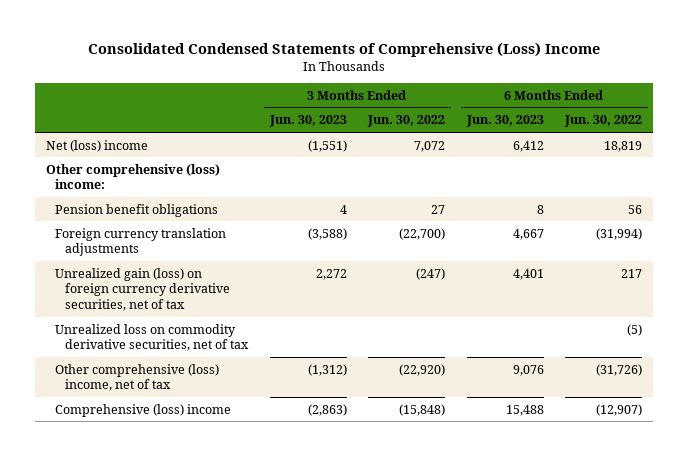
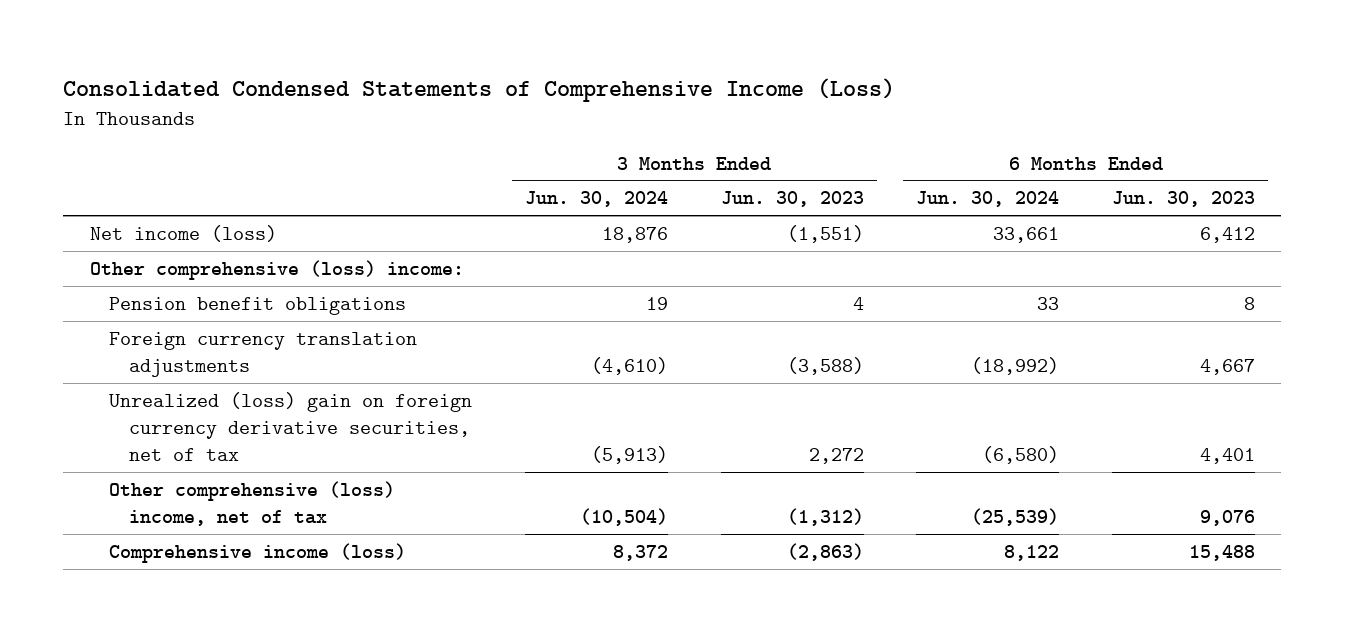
[87,42,600,58] Consolidated Condensed Statements of Comprehensive (Loss) Income -> [63,78,896,103] Consolidated Condensed Statements of Comprehensive Income (Loss)
[367,115,446,128] Jun. 30, 2022 -> none
[564,115,643,128] Jun. 30, 2022 -> none
none -> [525,191,669,208] Jun. 30, 2024
none -> [916,191,1060,208] Jun. 30, 2024
[45,139,148,152] Net (loss) income -> [89,224,277,242] Net income (loss)
[55,323,250,352] Unrealized loss on commodity derivative securities, net of tax -> none
[55,267,231,311] Unrealized gain (loss) on foreign currency derivative securities, net of tax -> [109,391,473,461] Unrealized (loss) gain on foreign currency derivative securities, net of tax
[55,403,232,417] Comprehensive (loss) income -> [109,542,407,563] Comprehensive income (loss)

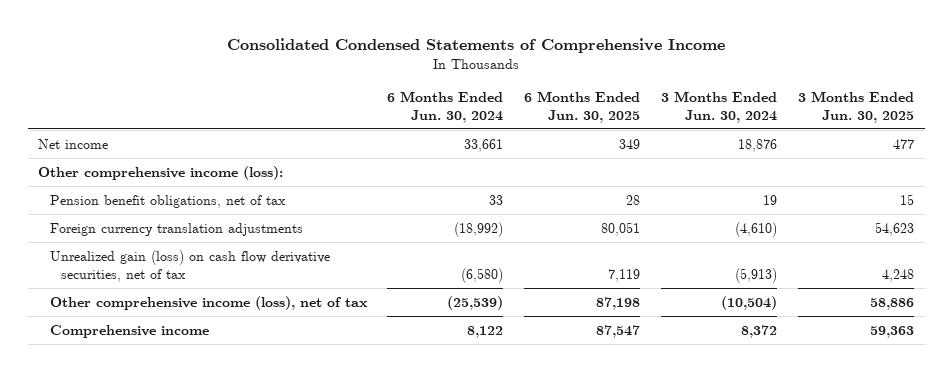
[63,78,896,103] Consolidated Condensed Statements of Comprehensive Income (Loss) -> [227,37,726,53] Consolidated Condensed Statements of Comprehensive Income
[720,191,864,208] Jun. 30, 2023 -> none
[1112,191,1256,208] Jun. 30, 2023 -> none
none -> [524,90,641,123] 6 Months Ended Jun. 30, 2025
none -> [798,90,915,123] 3 Months Ended Jun. 30, 2025
[89,224,277,242] Net income (loss) -> [38,139,109,150] Net income
[89,259,464,280] Other comprehensive (loss) income: -> [38,166,284,181] Other comprehensive income (loss):
[109,296,407,315] Pension benefit obligations -> [49,195,286,209] Pension benefit obligations, net of tax
[109,391,473,461] Unrealized (loss) gain on foreign currency derivative securities, net of tax -> [49,250,330,282] Unrealized gain (loss) on cash flow derivative securities, net of tax
[109,480,396,526] Other comprehensive (loss) income, net of tax -> [49,296,368,311] Other comprehensive income (loss), net of tax
[109,542,407,563] Comprehensive income (loss) -> [49,325,209,339] Comprehensive income

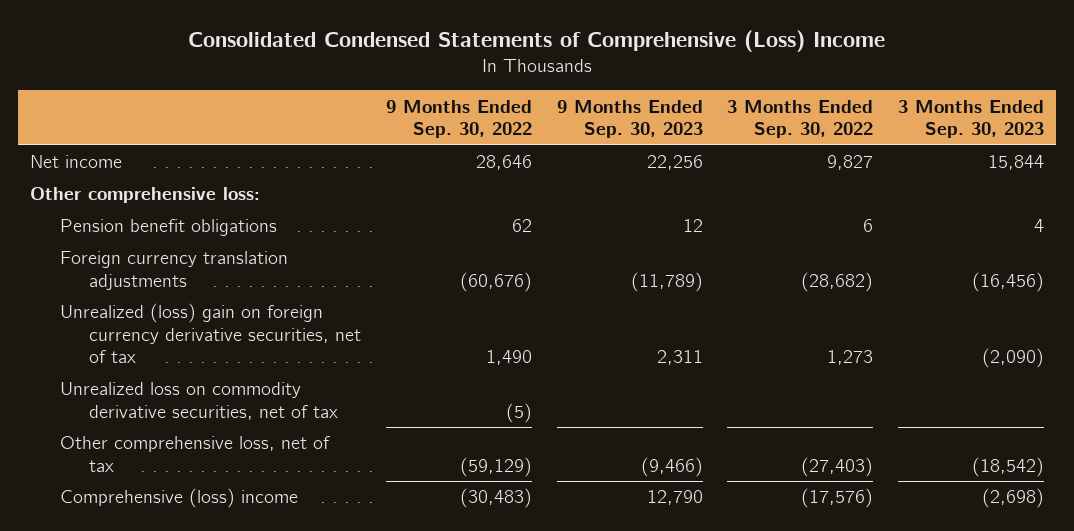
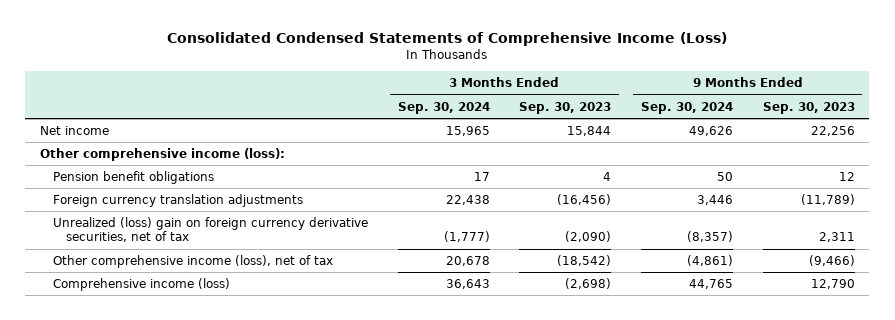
[188,29,886,52] Consolidated Condensed Statements of Comprehensive (Loss) Income -> [167,32,728,47] Consolidated Condensed Statements of Comprehensive Income (Loss)
[385,99,532,139] 9 Months Ended Sep. 30, 2022 -> none
[727,99,874,139] 3 Months Ended Sep. 30, 2022 -> none
none -> [397,101,490,114] Sep. 30, 2024
none -> [640,101,733,114] Sep. 30, 2024
[30,187,261,204] Other comprehensive loss: -> [39,148,285,162] Other comprehensive income (loss):
[59,382,339,420] Unrealized loss on commodity derivative securities, net of tax -> none
[59,436,330,472] Other comprehensive loss, net of tax -> [52,255,333,269] Other comprehensive income (loss), net of tax
[59,488,298,509] Comprehensive (loss) income -> [52,278,230,292] Comprehensive income (loss)

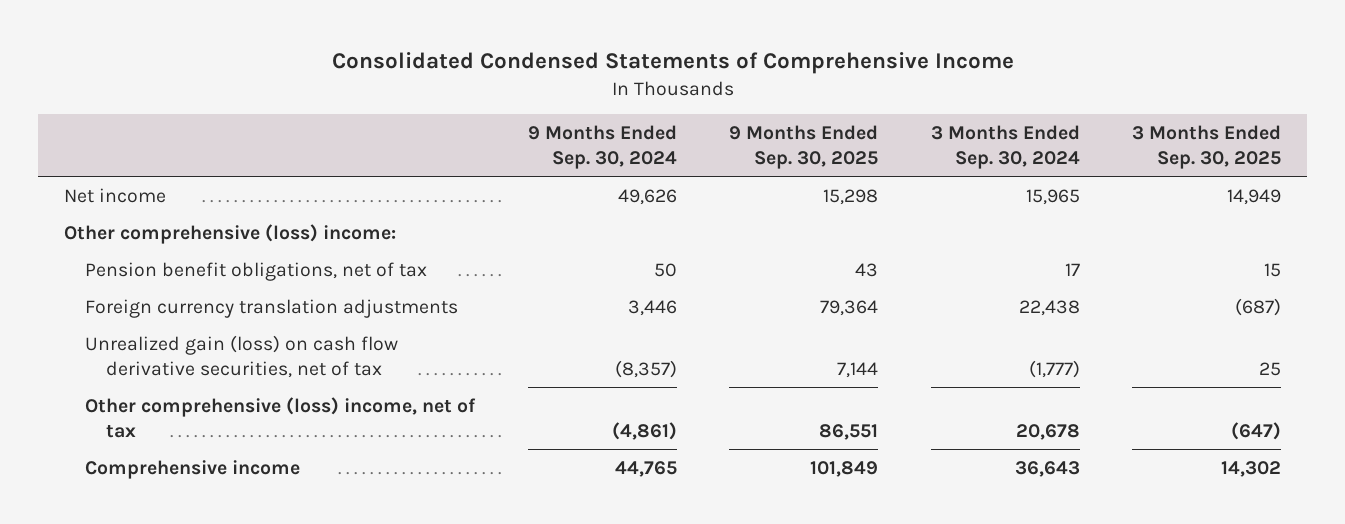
[167,32,728,47] Consolidated Condensed Statements of Comprehensive Income (Loss) -> [331,52,1014,75] Consolidated Condensed Statements of Comprehensive Income
[519,101,612,114] Sep. 30, 2023 -> none
[762,101,855,114] Sep. 30, 2023 -> none
none -> [729,124,879,170] 9 Months Ended Sep. 30, 2025
none -> [1132,124,1282,170] 3 Months Ended Sep. 30, 2025
[39,148,285,162] Other comprehensive income (loss): -> [64,223,397,244] Other comprehensive (loss) income:
[52,171,214,185] Pension benefit obligations -> [85,261,428,281] Pension benefit obligations, net of tax
[52,217,368,243] Unrealized (loss) gain on foreign currency derivative securities, net of tax -> [85,334,399,378] Unrealized gain (loss) on cash flow derivative securities, net of tax
[52,255,333,269] Other comprehensive income (loss), net of tax -> [85,396,477,438] Other comprehensive (loss) income, net of tax
[52,278,230,292] Comprehensive income (loss) -> [85,459,301,479] Comprehensive income

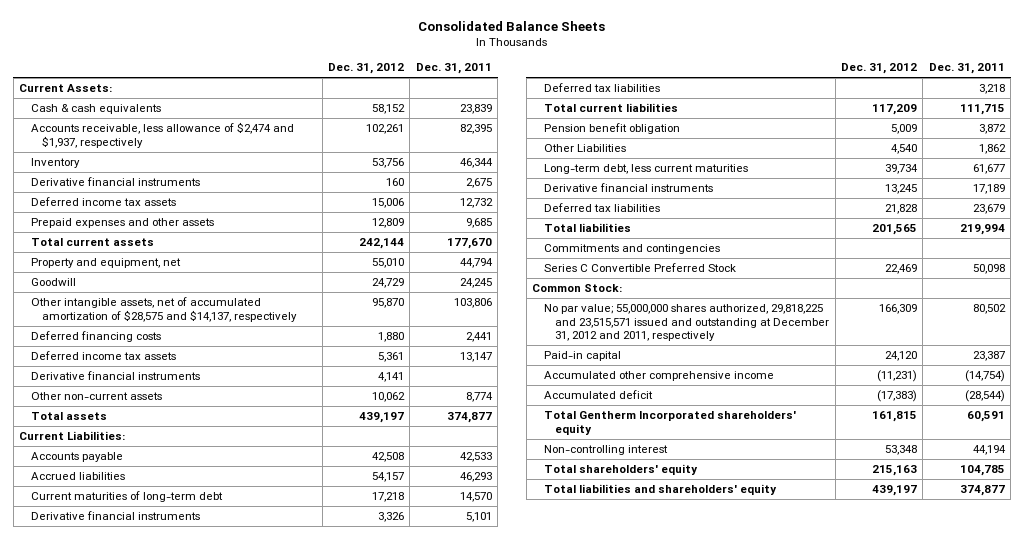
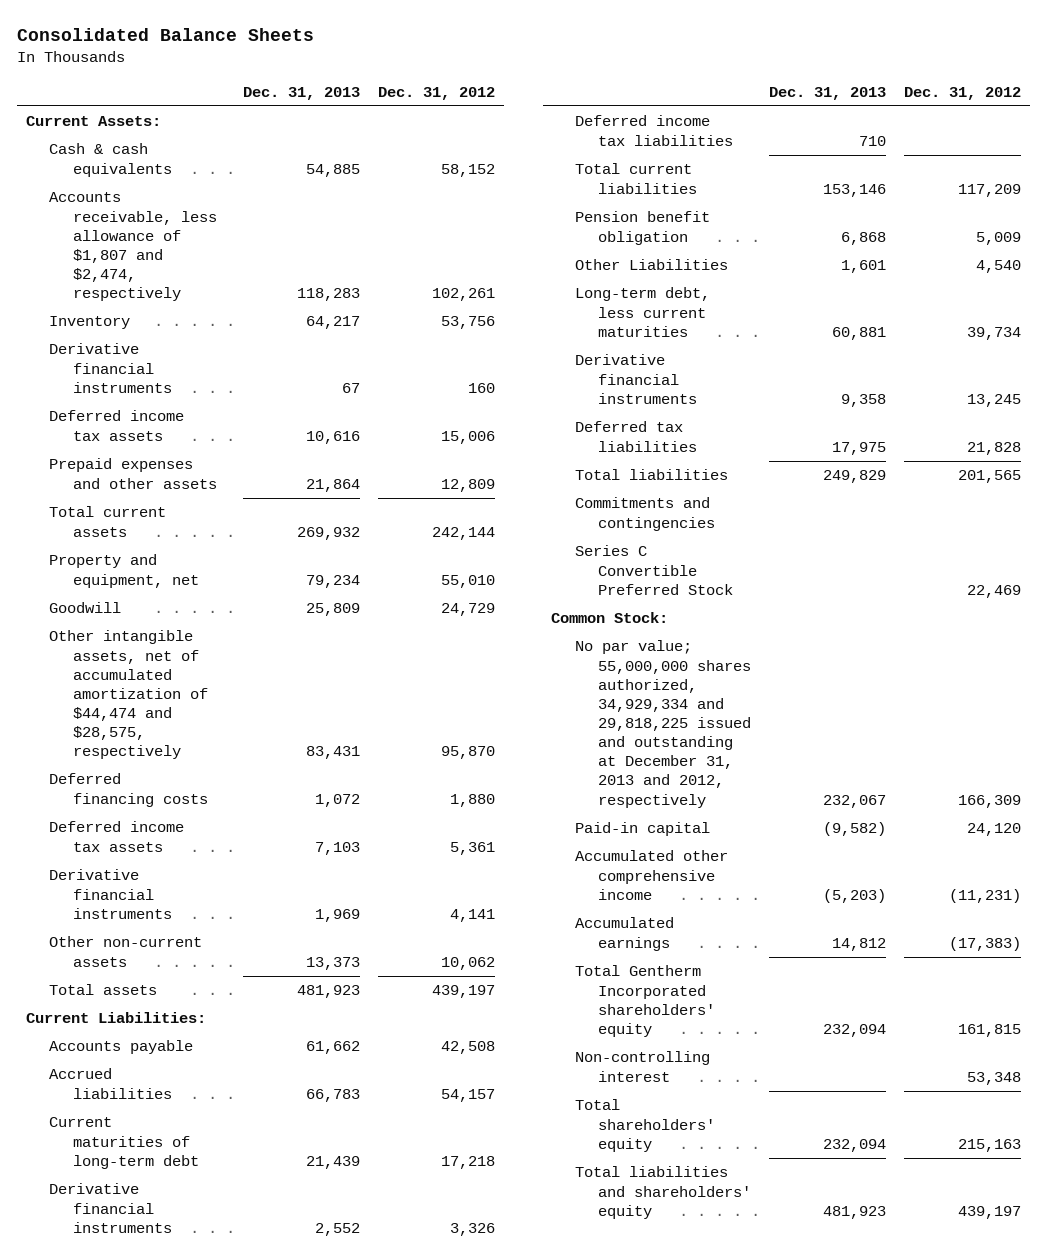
[415,63,492,75] Dec. 31, 2011 -> none
none -> [243,86,361,100] Dec. 31, 2013
[30,122,294,148] Accounts receivable, less allowance of $2,474 and $1,937, respectively -> [49,192,217,302] Accounts receivable, less allowance of $1,807 and $2,474, respectively
[30,297,298,322] Other intangible assets, net of accumulated amortization of $28,575 and $14,137, respectively -> [49,630,208,760] Other intangible assets, net of accumulated amortization of $44,474 and $28,575, respectively
[543,83,660,93] Deferred tax liabilities -> [574,115,734,146] Deferred income tax liabilities
[543,304,830,342] No par value; 55,000,000 shares authorized, 29,818,225 and 23,515,571 issued and outstanding at December 31, 2012 and 2011, respectively -> [574,640,752,808] No par value; 55,000,000 shares authorized, 34,929,334 and 29,818,225 issued and outstanding at December 31, 2013 and 2012, respectively
[543,390,653,400] Accumulated deficit -> [574,917,674,951] Accumulated earnings

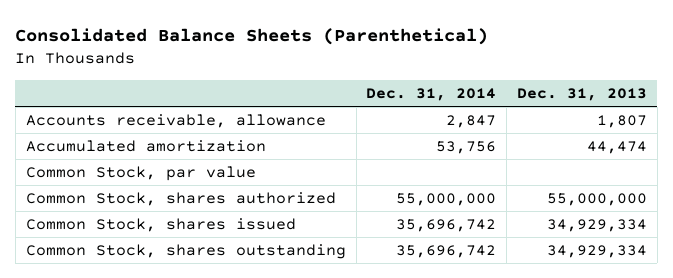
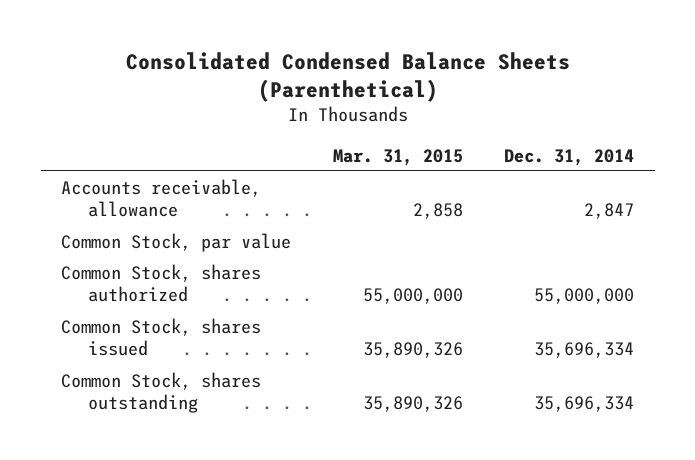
[15,28,489,46] Consolidated Balance Sheets (Parenthetical) -> [125,51,570,102] Consolidated Condensed Balance Sheets (Parenthetical)
[517,87,648,101] Dec. 31, 2013 -> none
none -> [332,148,463,166] Mar. 31, 2015
[25,139,266,152] Accumulated amortization -> none
[396,218,497,232] 35,696,742 -> [534,342,635,359] 35,696,334
[396,244,497,258] 35,696,742 -> [534,396,635,413] 35,696,334

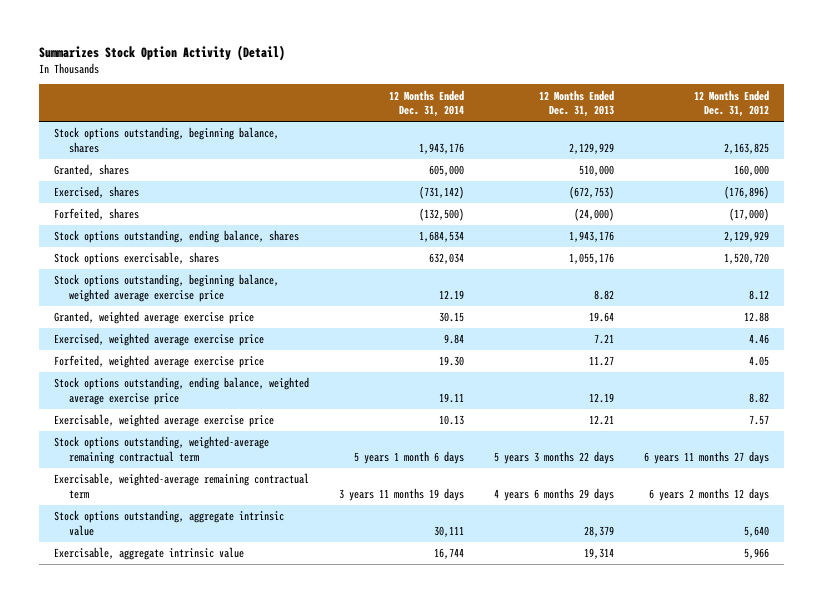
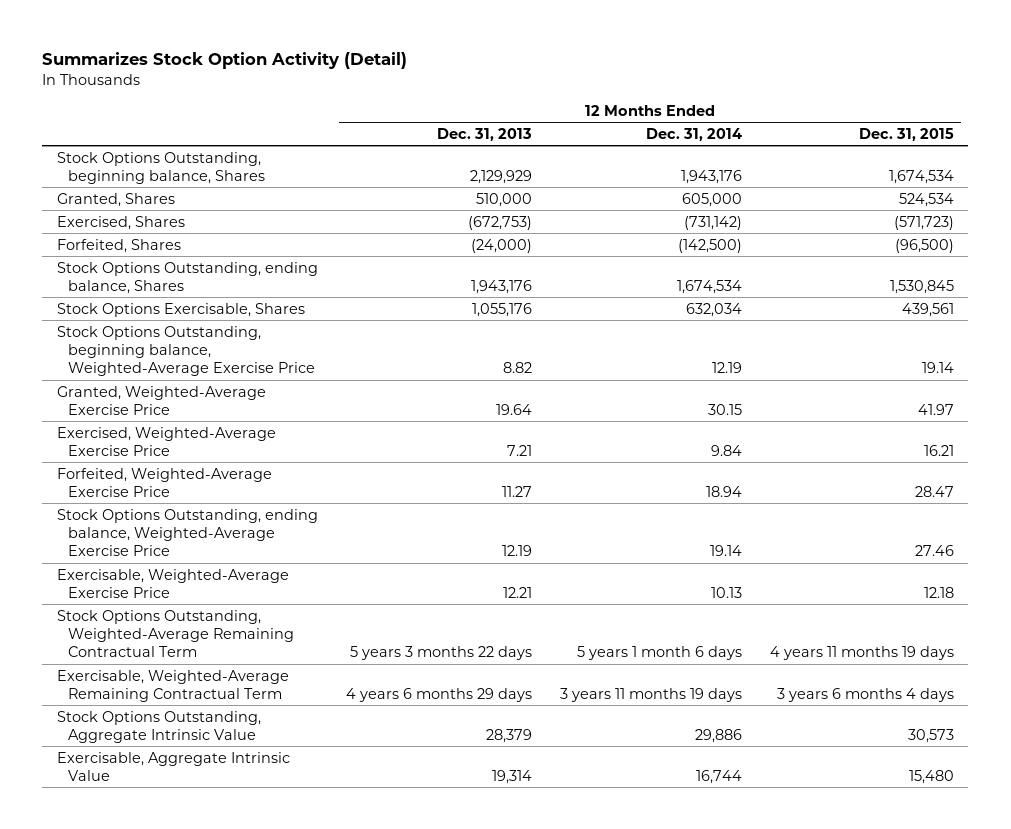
[693,89,769,117] 12 Months Ended Dec. 31, 2012 -> none
none -> [859,127,955,141] Dec. 31, 2015
[54,127,280,153] Stock options outstanding, beginning balance, shares -> [56,151,265,184] Stock Options Outstanding, beginning balance, Shares
[54,164,130,177] Granted, shares -> [56,192,175,207] Granted, Shares
[54,186,140,199] Exercised, shares -> [56,215,185,230] Exercised, Shares
[54,208,140,221] Forfeited, shares -> [56,238,181,253] Forfeited, Shares
[419,208,465,222] (132,500) -> [677,238,742,253] (142,500)
[54,230,300,244] Stock options outstanding, ending balance, shares -> [56,261,318,294] Stock Options Outstanding, ending balance, Shares
[419,231,465,243] 1,684,534 -> [676,279,742,294] 1,674,534
[54,252,220,266] Stock options exercisable, shares -> [56,302,305,317] Stock Options Exercisable, Shares
[54,274,280,302] Stock options outstanding, beginning balance, weighted average exercise price -> [56,325,315,377] Stock Options Outstanding, beginning balance, Weighted-Average Exercise Price
[54,311,255,325] Granted, weighted average exercise price -> [56,385,266,415] Granted, Weighted-Average Exercise Price
[54,333,265,347] Exercised, weighted average exercise price -> [56,426,276,456] Exercised, Weighted-Average Exercise Price
[54,355,265,369] Forfeited, weighted average exercise price -> [56,467,272,497] Forfeited, Weighted-Average Exercise Price
[439,356,465,367] 19.30 -> [705,485,742,497] 18.94
[54,377,310,405] Stock options outstanding, ending balance, weighted average exercise price -> [56,508,318,557] Stock Options Outstanding, ending balance, Weighted-Average Exercise Price
[439,392,465,403] 19.11 -> [709,545,742,557] 19.14
[54,414,275,428] Exercisable, weighted average exercise price -> [56,568,289,598] Exercisable, Weighted-Average Exercise Price
[54,436,270,464] Stock options outstanding, weighted-average remaining contractual term -> [56,609,294,658] Stock Options Outstanding, Weighted-Average Remaining Contractual Term
[54,473,310,499] Exercisable, weighted-average remaining contractual term -> [56,669,289,702] Exercisable, Weighted-Average Remaining Contractual Term
[54,510,285,536] Stock options outstanding, aggregate intrinsic value -> [56,710,261,743] Stock Options Outstanding, Aggregate Intrinsic Value
[434,525,465,537] 30,111 -> [694,728,742,743] 29,886
[54,547,245,561] Exercisable, aggregate intrinsic value -> [56,751,290,781] Exercisable, Aggregate Intrinsic Value

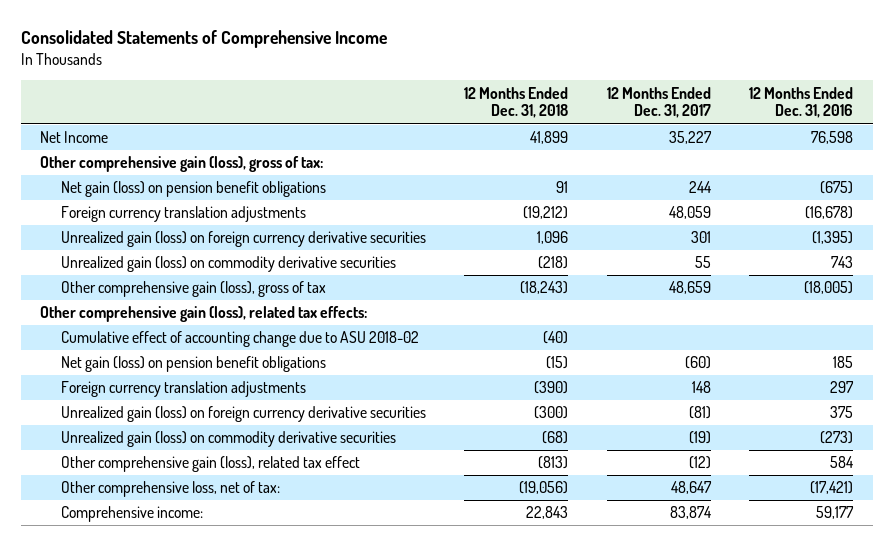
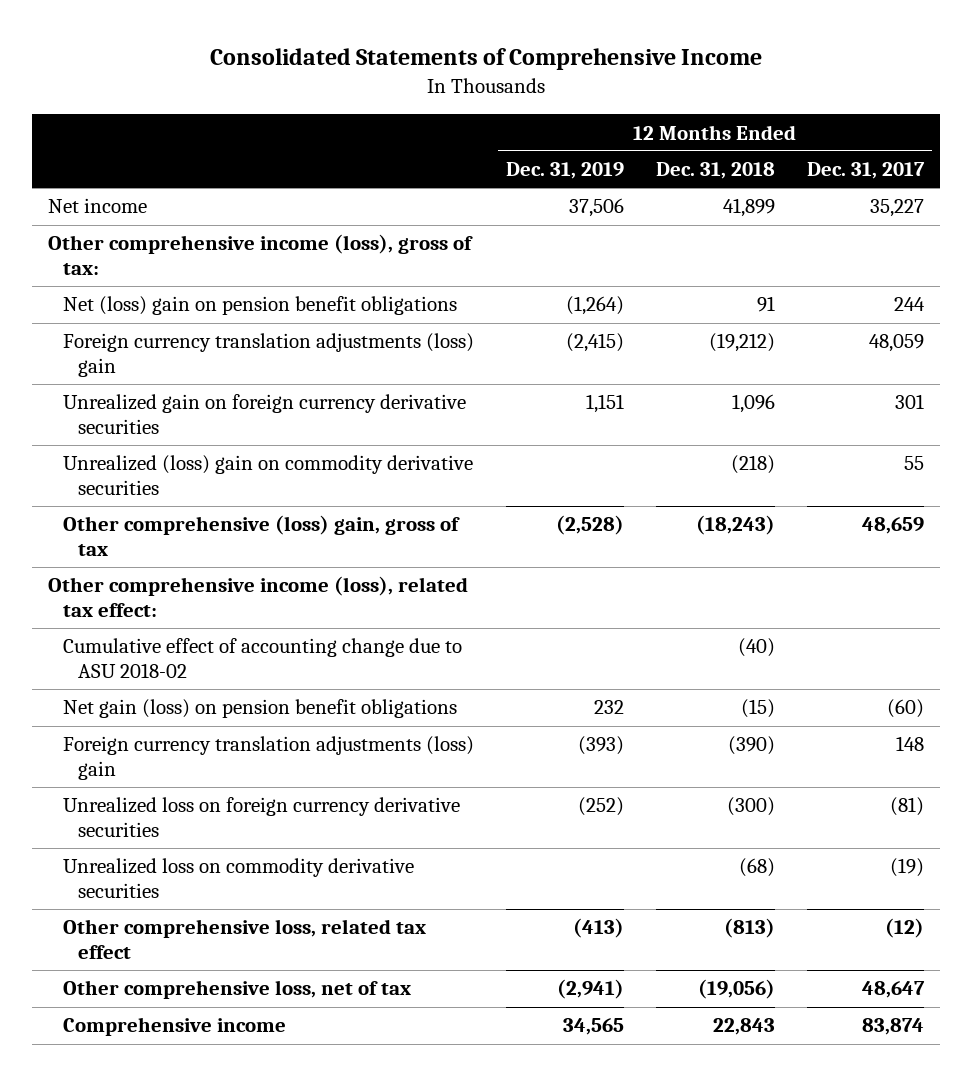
[749,86,854,119] 12 Months Ended Dec. 31, 2016 -> none
none -> [506,162,625,180] Dec. 31, 2019
[39,131,108,144] Net Income -> [48,198,148,214] Net income
[39,156,323,173] Other comprehensive gain (loss), gross of tax: -> [48,234,474,275] Other comprehensive income (loss), gross of tax:
[60,181,326,198] Net gain (loss) on pension benefit obligations -> [63,296,458,316] Net (loss) gain on pension benefit obligations
[60,206,306,223] Foreign currency translation adjustments -> [63,333,475,377] Foreign currency translation adjustments (loss) gain
[60,231,426,248] Unrealized gain (loss) on foreign currency derivative securities -> [63,394,467,434] Unrealized gain on foreign currency derivative securities
[60,256,396,273] Unrealized gain (loss) on commodity derivative securities -> [63,455,474,495] Unrealized (loss) gain on commodity derivative securities
[60,281,326,298] Other comprehensive gain (loss), gross of tax -> [63,515,461,556] Other comprehensive (loss) gain, gross of tax
[39,306,367,323] Other comprehensive gain (loss), related tax effects: -> [48,576,469,617] Other comprehensive income (loss), related tax effect:
[60,381,306,398] Foreign currency translation adjustments -> [63,736,475,780] Foreign currency translation adjustments (loss) gain
[60,406,426,423] Unrealized gain (loss) on foreign currency derivative securities -> [63,797,461,837] Unrealized loss on foreign currency derivative securities
[60,431,396,448] Unrealized gain (loss) on commodity derivative securities -> [63,858,415,898] Unrealized loss on commodity derivative securities
[60,456,360,473] Other comprehensive gain (loss), related tax effect -> [63,919,427,959] Other comprehensive loss, related tax effect
[60,481,280,498] Other comprehensive loss, net of tax: -> [63,980,412,1000] Other comprehensive loss, net of tax
[60,506,203,523] Comprehensive income: -> [63,1017,287,1037] Comprehensive income

